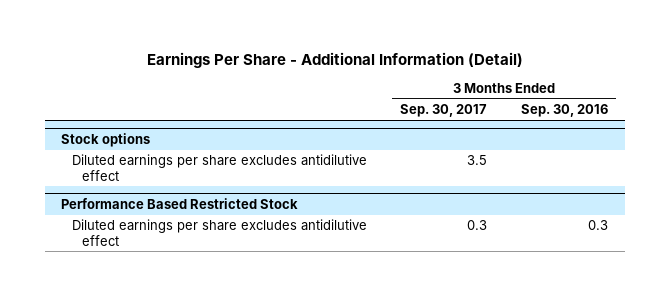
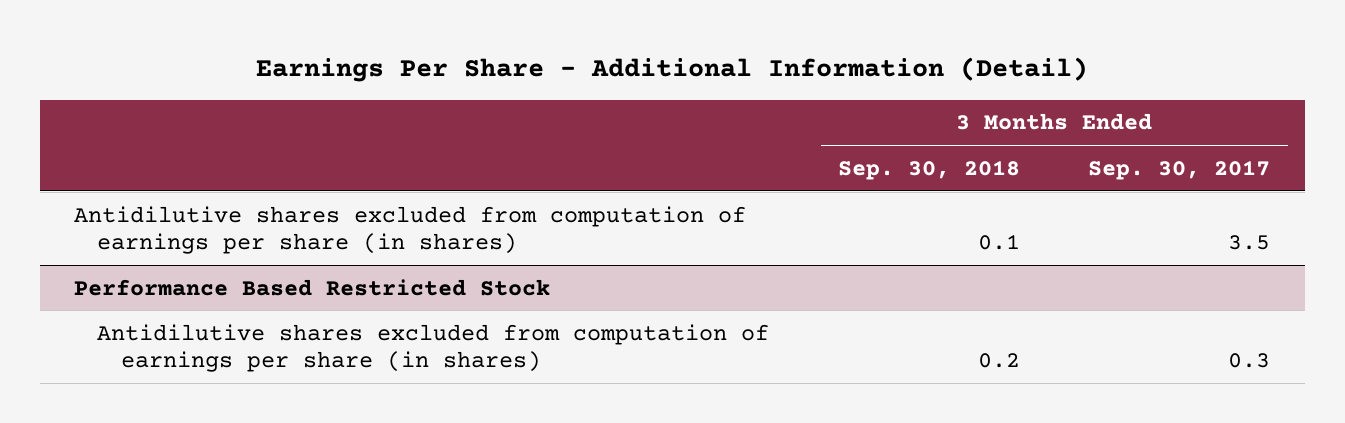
[520,104,608,118] Sep. 30, 2016 -> none
none -> [837,159,1020,180] Sep. 30, 2018
[61,132,151,147] Stock options -> none
[71,154,367,181] Diluted earnings per share excludes antidilutive effect -> [74,205,747,255] Antidilutive shares excluded from computation of earnings per share (in shares)
[71,219,367,246] Diluted earnings per share excludes antidilutive effect -> [97,323,770,373] Antidilutive shares excluded from computation of earnings per share (in shares)

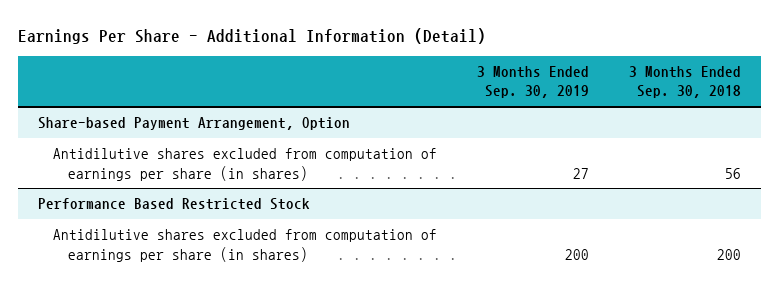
[1088,159,1271,180] Sep. 30, 2017 -> none
none -> [476,66,589,99] 3 Months Ended Sep. 30, 2019
none -> [37,117,350,131] Share-based Payment Arrangement, Option
[977,234,1020,251] 0.1 -> [724,167,741,179] 56
[977,353,1020,369] 0.2 -> [716,248,741,260] 200

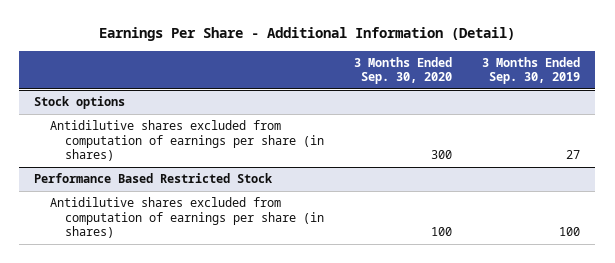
[628,66,741,99] 3 Months Ended Sep. 30, 2018 -> none
none -> [354,56,453,85] 3 Months Ended Sep. 30, 2020
[37,117,350,131] Share-based Payment Arrangement, Option -> [34,96,126,110] Stock options
[564,248,589,260] 200 -> [559,226,581,236] 100

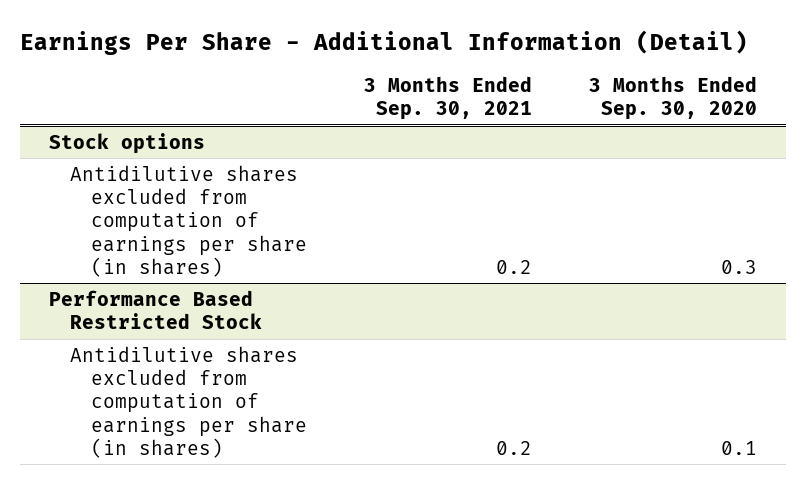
[482,56,581,85] 3 Months Ended Sep. 30, 2019 -> none
none -> [364,75,533,121] 3 Months Ended Sep. 30, 2021
[431,149,453,159] 300 -> [721,259,758,274] 0.3
[431,226,453,236] 100 -> [721,440,758,455] 0.1

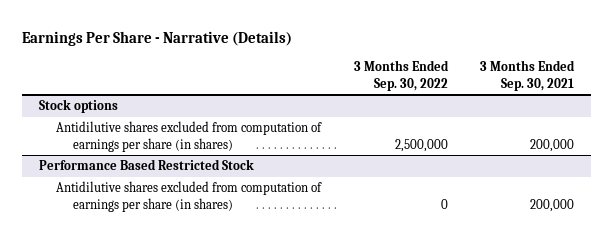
[20,29,749,55] Earnings Per Share - Additional Information (Detail) -> [22,30,293,46] Earnings Per Share - Narrative (Details)
[589,75,758,121] 3 Months Ended Sep. 30, 2020 -> none
none -> [353,59,449,91] 3 Months Ended Sep. 30, 2022
[496,259,533,274] 0.2 -> [530,139,575,153] 200,000
[496,440,533,455] 0.2 -> [530,199,575,213] 200,000

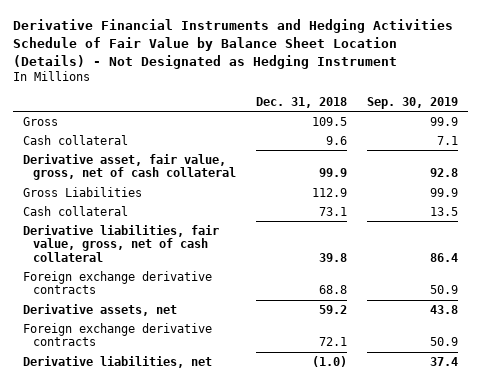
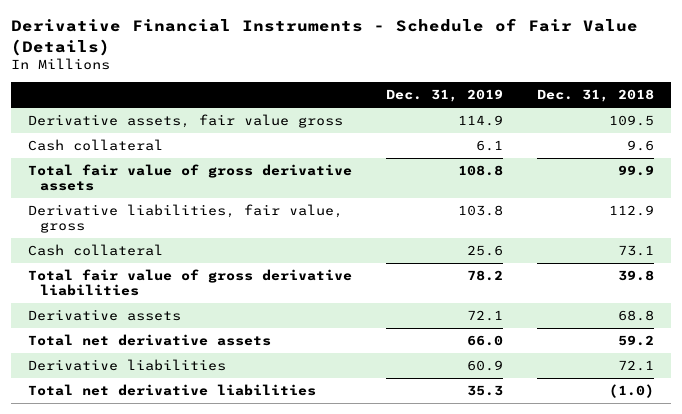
[12,19,453,69] Derivative Financial Instruments and Hedging Activities Schedule of Fair Value by Balance Sheet Location (Details) - Not Designated as Hedging Instrument -> [11,18,639,56] Derivative Financial Instruments - Schedule of Fair Value (Details)
[367,96,459,109] Sep. 30, 2019 -> none
none -> [386,89,504,103] Dec. 31, 2019
[23,116,59,126] Gross -> [28,113,344,128] Derivative assets, fair value gross
[23,153,236,181] Derivative asset, fair value, gross, net of cash collateral -> [28,163,353,192] Total fair value of gross derivative assets
[23,186,143,197] Gross Liabilities -> [28,203,344,234] Derivative liabilities, fair value, gross
[23,224,220,262] Derivative liabilities, fair value, gross, net of cash collateral -> [28,268,353,297] Total fair value of gross derivative liabilities
[23,270,213,295] Foreign exchange derivative contracts -> [28,308,182,321] Derivative assets
[23,303,178,316] Derivative assets, net -> [28,333,272,346] Total net derivative assets
[23,322,213,347] Foreign exchange derivative contracts -> [28,358,227,371] Derivative liabilities
[23,355,213,368] Derivative liabilities, net -> [28,383,317,396] Total net derivative liabilities

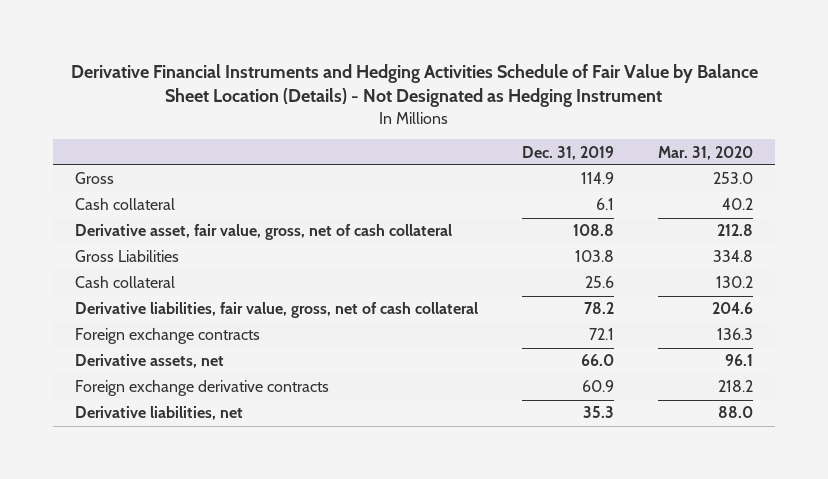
[11,18,639,56] Derivative Financial Instruments - Schedule of Fair Value (Details) -> [71,63,759,108] Derivative Financial Instruments and Hedging Activities Schedule of Fair Value by Balance Sheet Location (Details) - Not Designated as Hedging Instrument
[537,89,655,103] Dec. 31, 2018 -> none
none -> [658,145,754,160] Mar. 31, 2020
[28,113,344,128] Derivative assets, fair value gross -> [75,172,115,185] Gross
[28,163,353,192] Total fair value of gross derivative assets -> [75,224,453,241] Derivative asset, fair value, gross, net of cash collateral
[28,203,344,234] Derivative liabilities, fair value, gross -> [75,250,180,263] Gross Liabilities
[28,268,353,297] Total fair value of gross derivative liabilities -> [75,302,479,319] Derivative liabilities, fair value, gross, net of cash collateral
[28,308,182,321] Derivative assets -> [75,328,261,345] Foreign exchange contracts
[28,333,272,346] Total net derivative assets -> [75,354,225,369] Derivative assets, net
[28,358,227,371] Derivative liabilities -> [75,380,330,397] Foreign exchange derivative contracts
[28,383,317,396] Total net derivative liabilities -> [75,406,244,421] Derivative liabilities, net

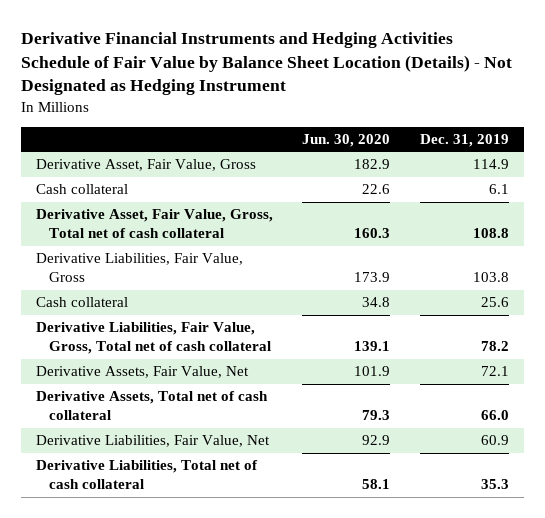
[658,145,754,160] Mar. 31, 2020 -> none
none -> [302,134,391,148] Jun. 30, 2020
[75,172,115,185] Gross -> [35,159,256,172] Derivative Asset, Fair Value, Gross
[75,224,453,241] Derivative asset, fair value, gross, net of cash collateral -> [35,209,273,239] Derivative Asset, Fair Value, Gross, Total net of cash collateral
[75,250,180,263] Gross Liabilities -> [35,253,243,283] Derivative Liabilities, Fair Value, Gross
[75,302,479,319] Derivative liabilities, fair value, gross, net of cash collateral -> [35,322,271,355] Derivative Liabilities, Fair Value, Gross, Total net of cash collateral
[75,328,261,345] Foreign exchange contracts -> [35,366,249,379] Derivative Assets, Fair Value, Net
[75,354,225,369] Derivative assets, net -> [35,391,268,421] Derivative Assets, Total net of cash collateral
[75,380,330,397] Foreign exchange derivative contracts -> [35,435,270,448] Derivative Liabilities, Fair Value, Net
[75,406,244,421] Derivative liabilities, net -> [35,460,258,490] Derivative Liabilities, Total net of cash collateral

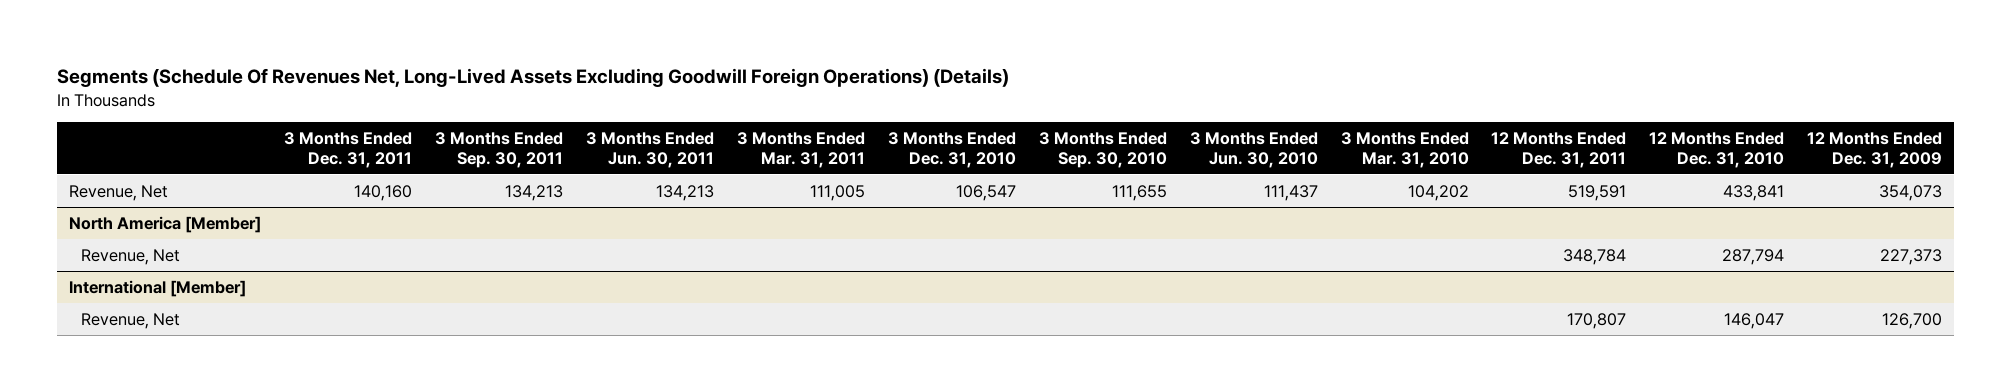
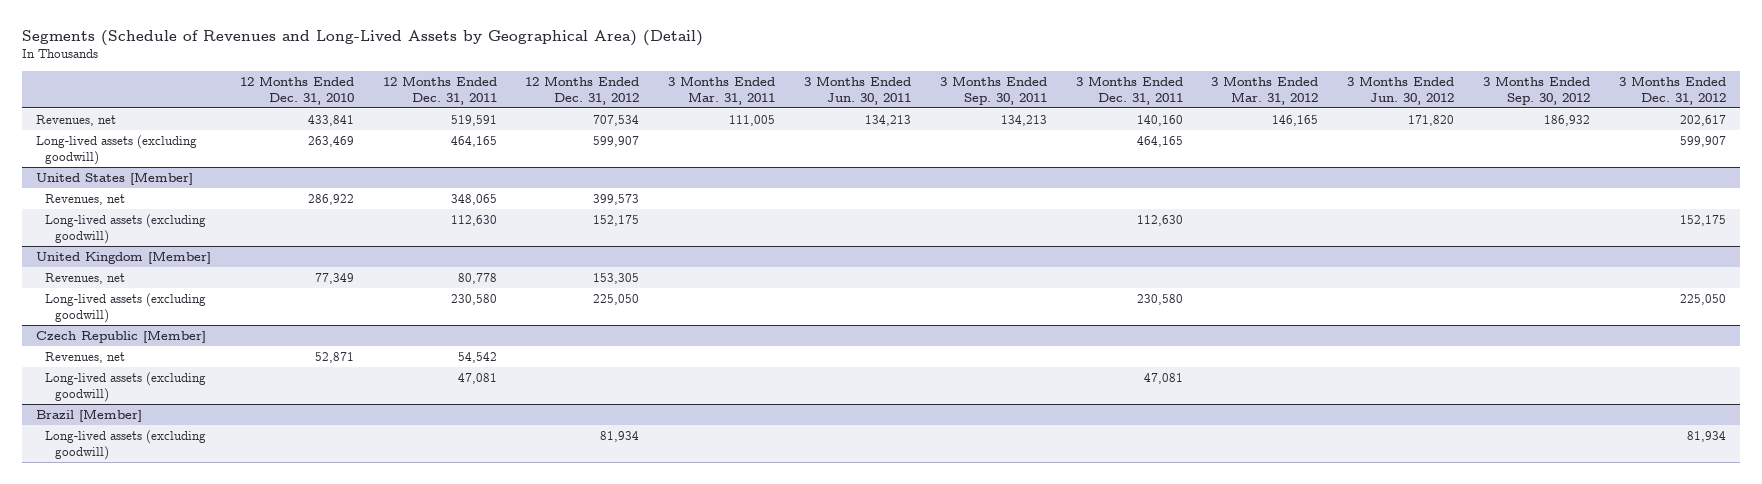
[57,68,1010,88] Segments (Schedule Of Revenues Net, Long-Lived Assets Excluding Goodwill Foreign Operations) (Details) -> [21,30,703,47] Segments (Schedule of Revenues and Long-Lived Assets by Geographical Area) (Detail)
[887,131,1016,168] 3 Months Ended Dec. 31, 2010 -> none
[1038,131,1167,168] 3 Months Ended Sep. 30, 2010 -> none
[1189,131,1318,168] 3 Months Ended Jun. 30, 2010 -> none
[1340,131,1469,168] 3 Months Ended Mar. 31, 2010 -> none
[1807,131,1943,168] 12 Months Ended Dec. 31, 2009 -> none
none -> [525,75,640,105] 12 Months Ended Dec. 31, 2012
none -> [1211,75,1319,105] 3 Months Ended Mar. 31, 2012
none -> [1347,75,1455,105] 3 Months Ended Jun. 30, 2012
none -> [1482,75,1590,105] 3 Months Ended Sep. 30, 2012
none -> [1618,75,1726,105] 3 Months Ended Dec. 31, 2012
[68,215,261,233] North America [Member] -> none
[68,279,246,297] International [Member] -> none
[68,184,168,201] Revenue, Net -> [36,114,117,126] Revenues, net
none -> [36,134,198,165] Long-lived assets (excluding goodwill)
none -> [36,171,194,185] United States [Member]
[80,248,180,265] Revenue, Net -> [45,193,126,205] Revenues, net
[1563,248,1627,265] 348,784 -> [450,193,497,205] 348,065
[1722,248,1785,265] 287,794 -> [307,193,354,205] 286,922
none -> [45,213,207,244] Long-lived assets (excluding goodwill)
none -> [36,250,212,264] United Kingdom [Member]
[80,312,180,329] Revenue, Net -> [45,272,126,284] Revenues, net
[1567,312,1627,329] 170,807 -> [457,272,497,284] 80,778
[1724,312,1785,329] 146,047 -> [314,272,354,284] 77,349
none -> [45,292,207,323] Long-lived assets (excluding goodwill)
none -> [36,329,207,343] Czech Republic [Member]
none -> [45,351,126,363] Revenues, net
none -> [45,371,207,402] Long-lived assets (excluding goodwill)
none -> [36,408,143,422] Brazil [Member]
none -> [45,429,207,460] Long-lived assets (excluding goodwill)

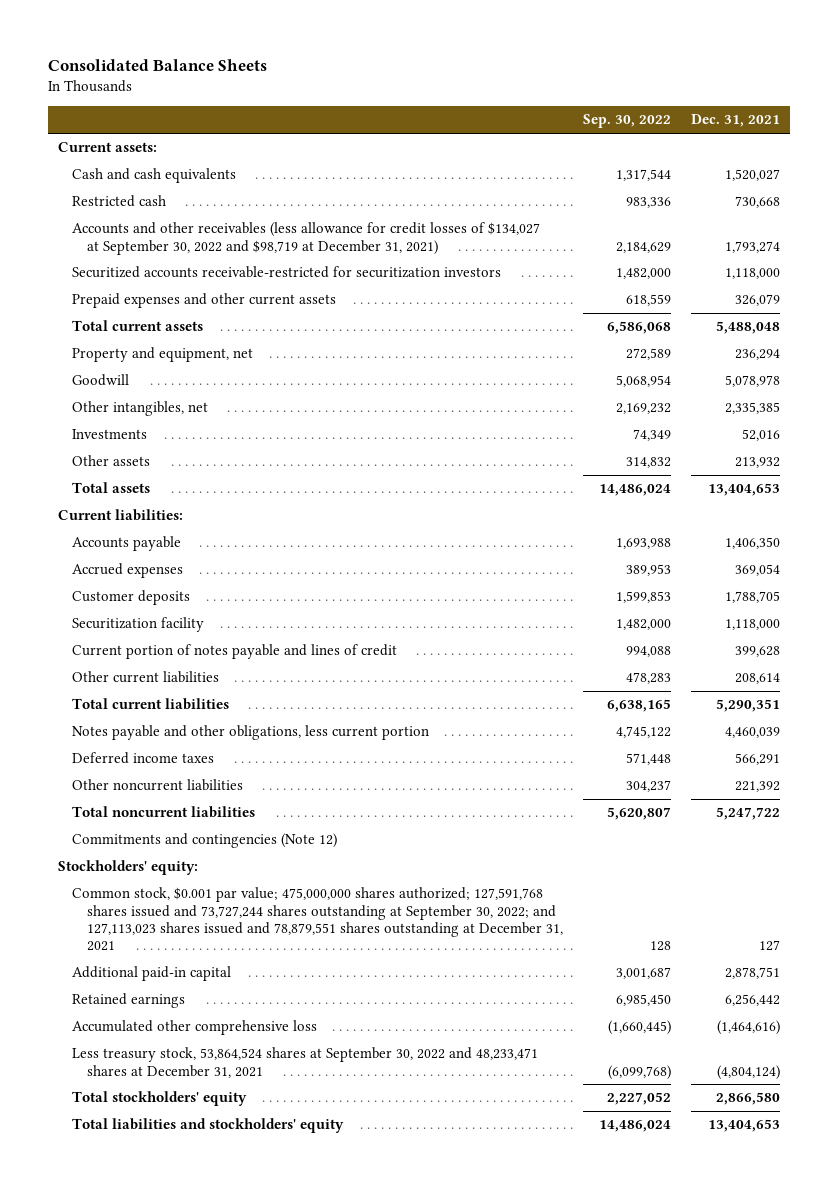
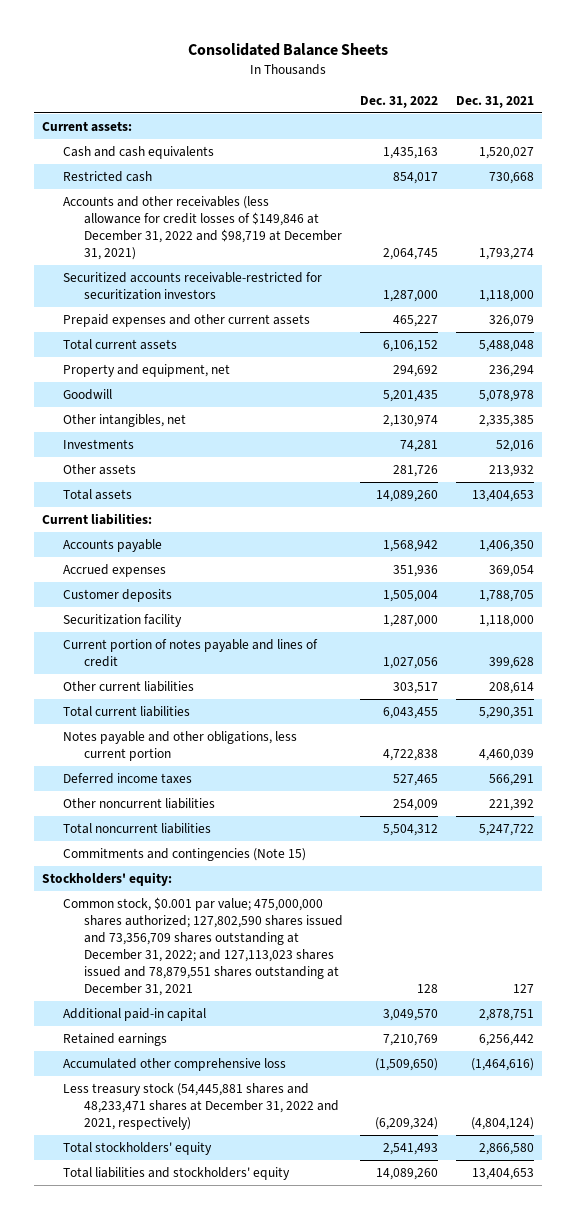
[582,114,671,129] Sep. 30, 2022 -> none
none -> [360,95,439,108] Dec. 31, 2022
[72,222,541,255] Accounts and other receivables (less allowance for credit losses of $134,027 at September 30, 2022 and $98,719 at December 31, 2021) -> [63,196,343,260] Accounts and other receivables (less allowance for credit losses of $149,846 at December 31, 2022 and $98,719 at December 31, 2021)
[72,833,338,849] Commitments and contingencies (Note 12) -> [63,848,307,862] Commitments and contingencies (Note 15)
[72,887,563,952] Common stock, $0.001 par value; 475,000,000 shares authorized; 127,591,768 shares issued and 73,727,244 shares outstanding at September 30, 2022; and 127,113,023 shares issued and 78,879,551 shares outstanding at December 31, 2021 -> [63,897,344,996] Common stock, $0.001 par value; 475,000,000 shares authorized; 127,802,590 shares issued and 73,356,709 shares outstanding at December 31, 2022; and 127,113,023 shares issued and 78,879,551 shares outstanding at December 31, 2021
[72,1047,539,1078] Less treasury stock, 53,864,524 shares at September 30, 2022 and 48,233,471 shares at December 31, 2021 -> [63,1083,340,1131] Less treasury stock (54,445,881 shares and 48,233,471 shares at December 31, 2022 and 2021, respectively)

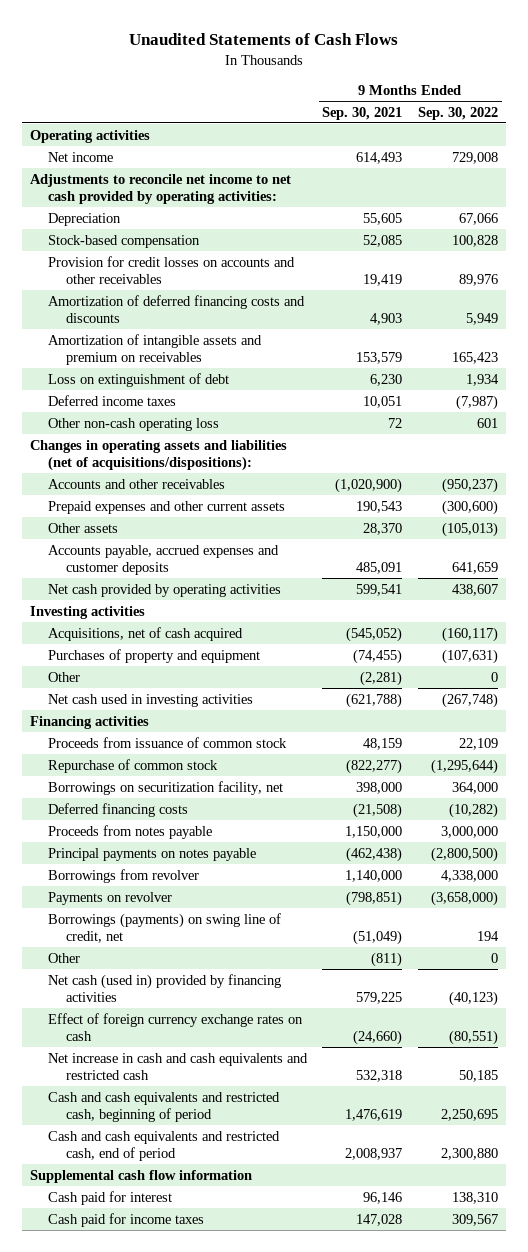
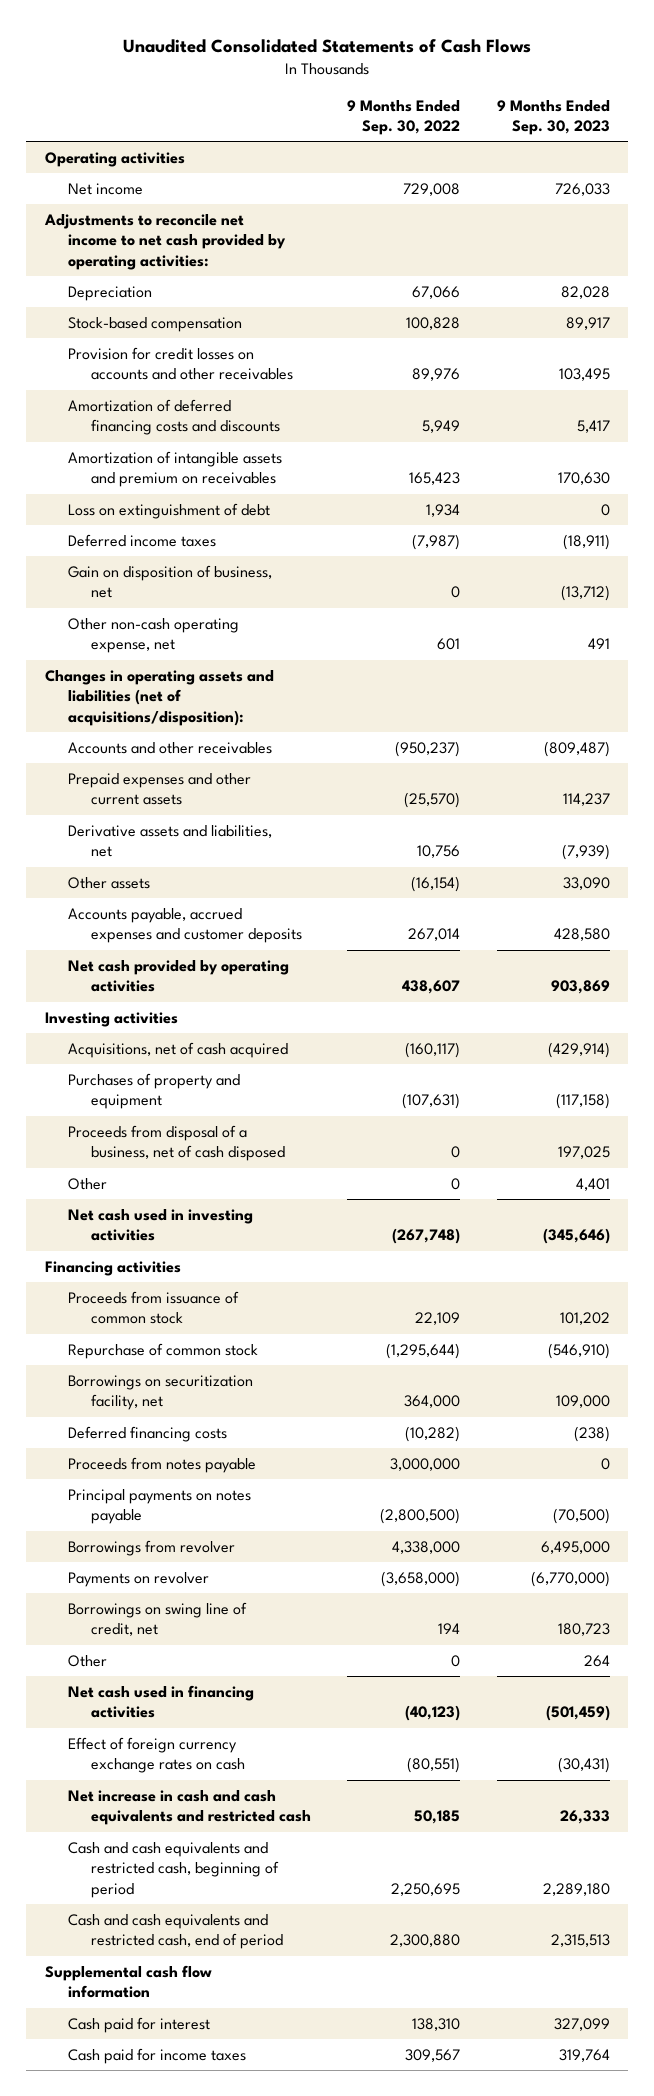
[128,32,398,45] Unaudited Statements of Cash Flows -> [123,38,532,53] Unaudited Consolidated Statements of Cash Flows
[322,106,403,120] Sep. 30, 2021 -> none
none -> [496,99,610,136] 9 Months Ended Sep. 30, 2023
none -> [67,564,272,599] Gain on disposition of business, net
[48,417,220,431] Other non-cash operating loss -> [67,617,239,654] Other non-cash operating expense, net
[29,439,287,472] Changes in operating assets and liabilities (net of acquisitions/dispositions): -> [44,669,274,727] Changes in operating assets and liabilities (net of acquisitions/disposition):
[441,499,498,515] (300,600) -> [404,792,461,809] (25,570)
none -> [67,824,272,858] Derivative assets and liabilities, net
[441,521,498,537] (105,013) -> [411,875,461,892] (16,154)
[451,562,498,575] 641,659 -> [408,928,461,942] 267,014
none -> [67,1124,286,1162] Proceeds from disposal of a business, net of cash disposed
[48,912,282,944] Borrowings (payments) on swing line of credit, net -> [67,1601,247,1637] Borrowings on swing line of credit, net
[48,973,282,1003] Net cash (used in) provided by financing activities -> [67,1684,254,1719] Net cash used in financing activities

